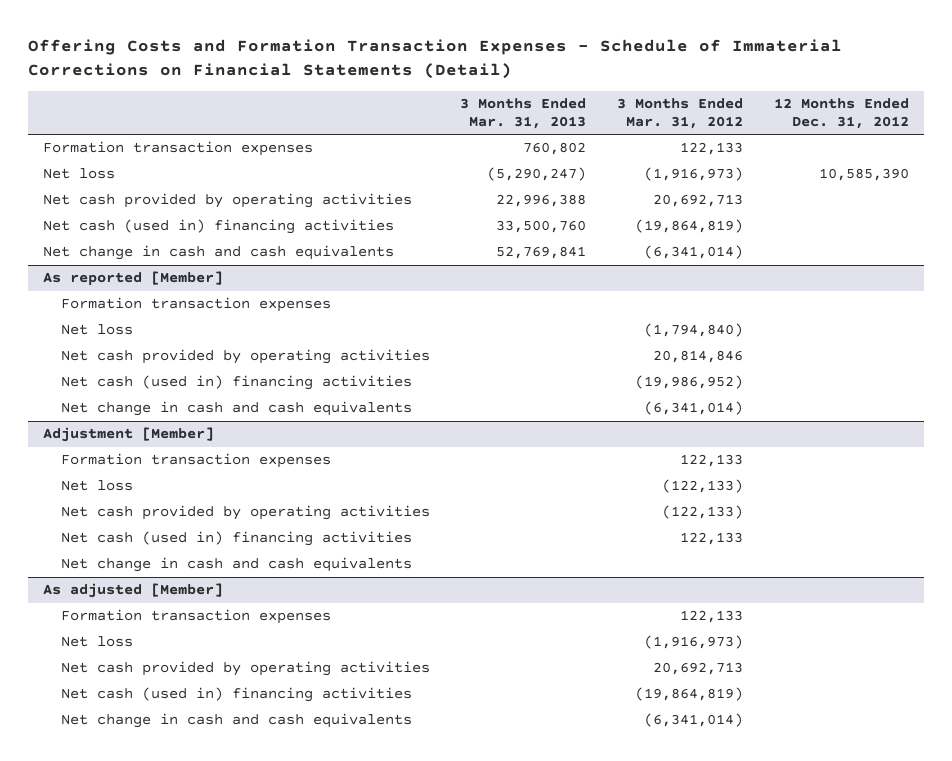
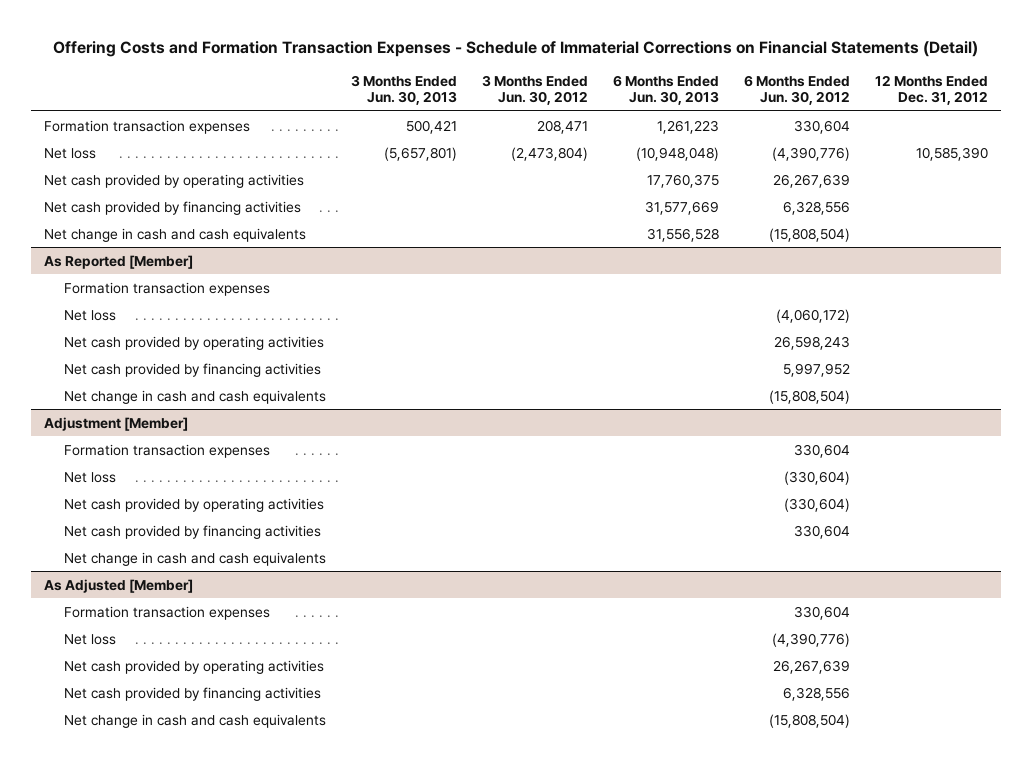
[460,98,587,129] 3 Months Ended Mar. 31, 2013 -> none
[616,98,743,129] 3 Months Ended Mar. 31, 2012 -> none
none -> [351,74,458,106] 3 Months Ended Jun. 30, 2013
none -> [482,74,589,106] 3 Months Ended Jun. 30, 2012
none -> [613,74,720,106] 6 Months Ended Jun. 30, 2013
none -> [744,74,851,106] 6 Months Ended Jun. 30, 2012
[42,219,394,235] Net cash (used in) financing activities -> [43,200,301,215] Net cash provided by financing activities
[42,271,223,286] As reported [Member] -> [43,254,193,269] As Reported [Member]
[60,375,412,391] Net cash (used in) financing activities -> [64,362,322,377] Net cash provided by financing activities
[60,531,412,547] Net cash (used in) financing activities -> [64,524,322,539] Net cash provided by financing activities
[42,583,223,599] As adjusted [Member] -> [43,578,193,593] As Adjusted [Member]
[60,687,412,703] Net cash (used in) financing activities -> [64,686,322,701] Net cash provided by financing activities

